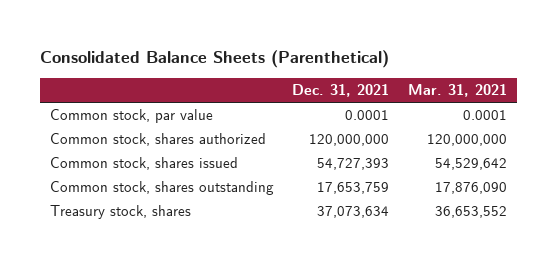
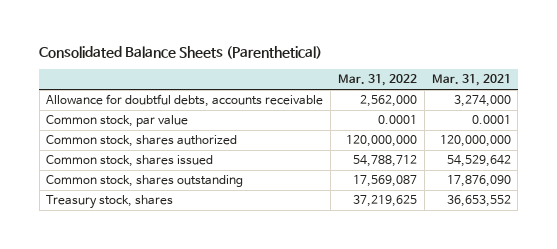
[292,84,390,98] Dec. 31, 2021 -> none
none -> [337,74,417,87] Mar. 31, 2022
none -> [46,94,324,108] Allowance for doubtful debts, accounts receivable

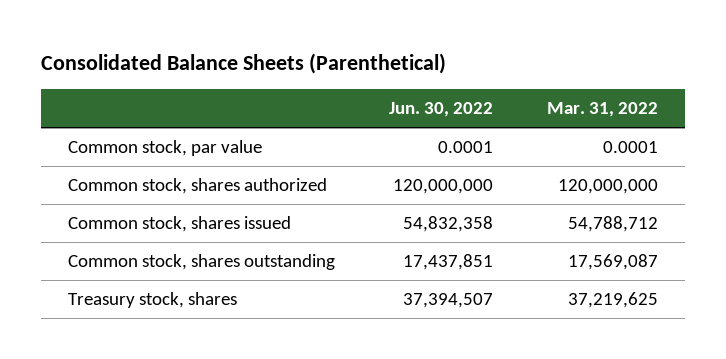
[431,74,511,87] Mar. 31, 2021 -> none
none -> [388,102,493,118] Jun. 30, 2022
[46,94,324,108] Allowance for doubtful debts, accounts receivable -> none

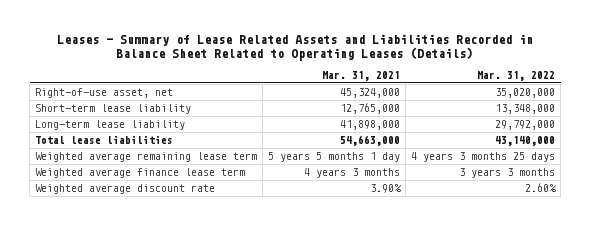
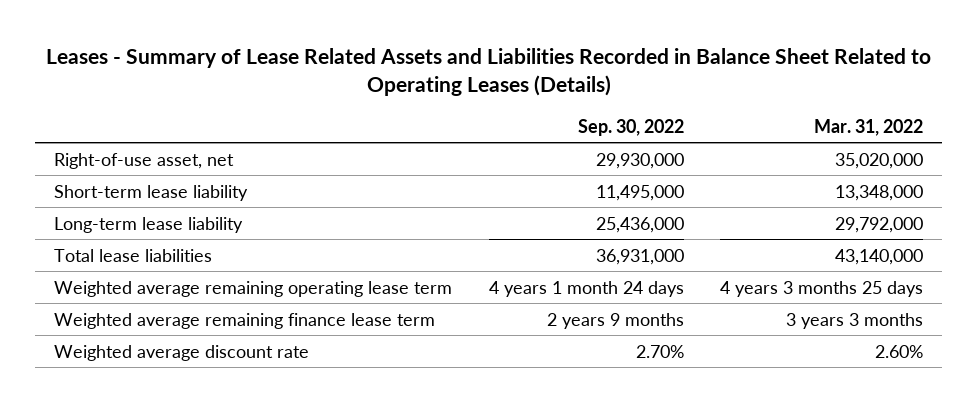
[322,71,401,82] Mar. 31, 2021 -> none
none -> [577,118,684,136] Sep. 30, 2022
[35,152,258,163] Weighted average remaining lease term -> [53,280,452,297] Weighted average remaining operating lease term
[35,168,246,179] Weighted average finance lease term -> [53,312,435,329] Weighted average remaining finance lease term

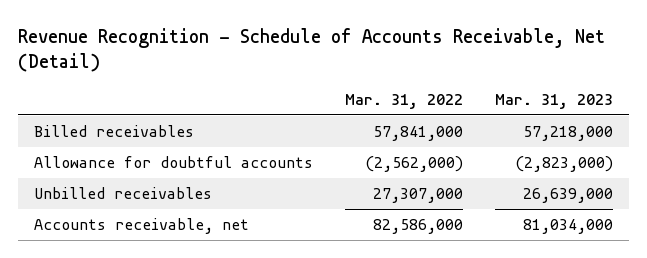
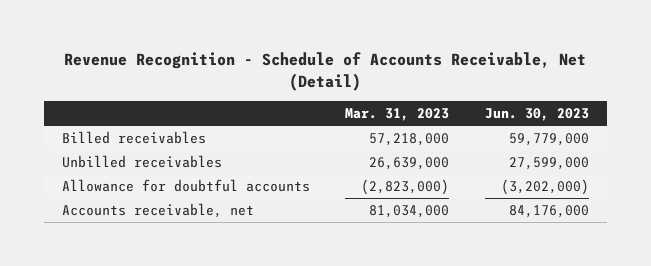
[344,93,463,109] Mar. 31, 2022 -> none
none -> [485,107,590,121] Jun. 30, 2023
[33,155,313,168] Allowance for doubtful accounts -> [61,179,310,193] Allowance for doubtful accounts

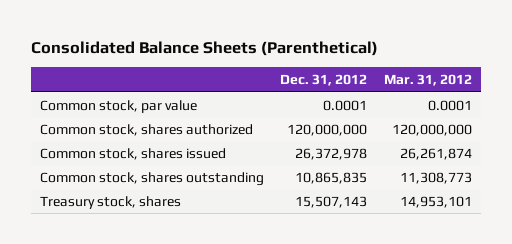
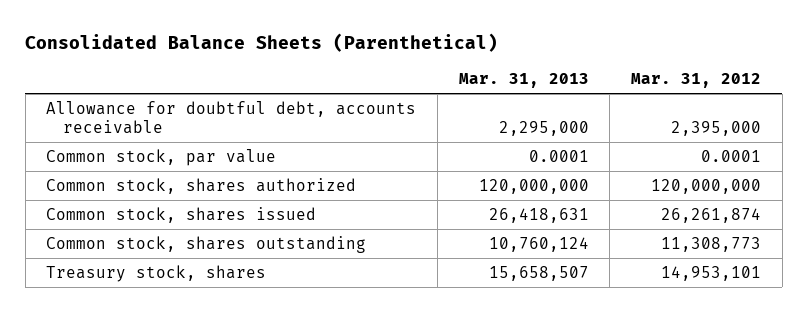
[280,74,368,87] Dec. 31, 2012 -> none
none -> [458,72,589,88] Mar. 31, 2013
none -> [46,101,417,135] Allowance for doubtful debt, accounts receivable

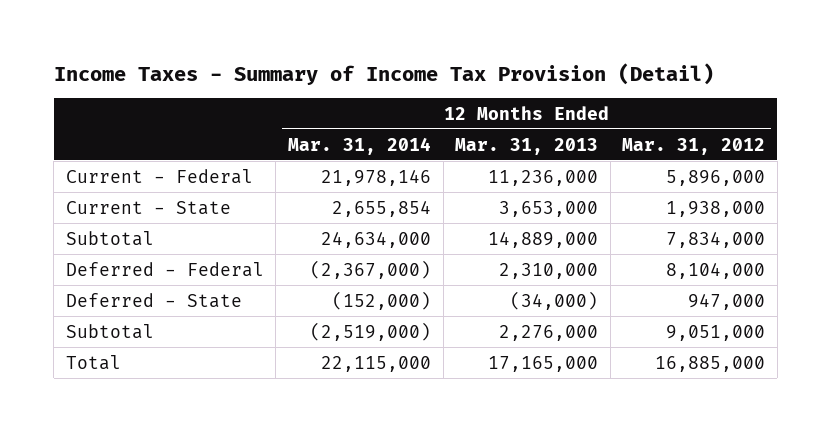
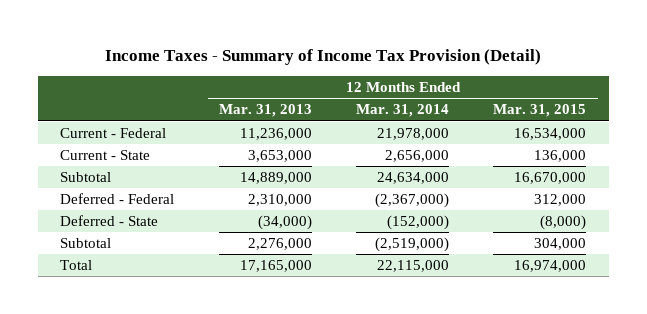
[622,137,766,155] Mar. 31, 2012 -> none
none -> [493,104,587,118] Mar. 31, 2015
[321,168,432,186] 21,978,146 -> [377,127,450,140] 21,978,000
[332,199,432,217] 2,655,854 -> [385,149,450,162] 2,656,000

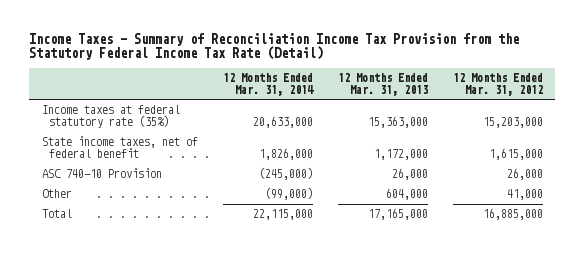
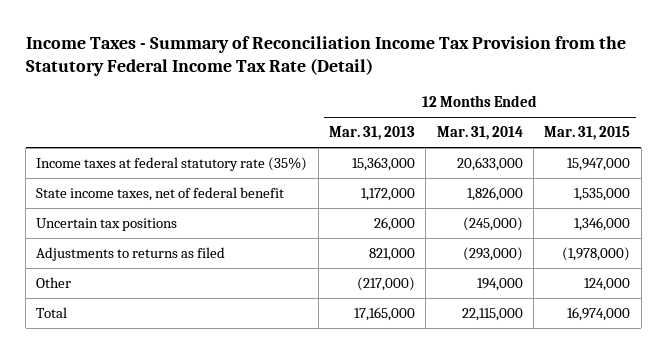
[452,72,543,96] 12 Months Ended Mar. 31, 2012 -> none
none -> [544,126,631,141] Mar. 31, 2015
[41,168,162,179] ASC 740-10 Provision -> [36,218,178,232] Uncertain tax positions
none -> [36,247,226,262] Adjustments to returns as filed
[264,187,313,201] (99,000) -> [476,278,523,292] 194,000
[385,188,428,201] 604,000 -> [357,277,416,292] (217,000)

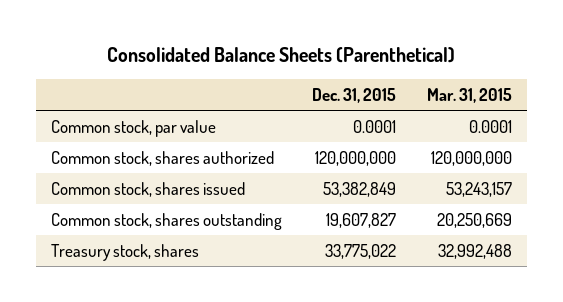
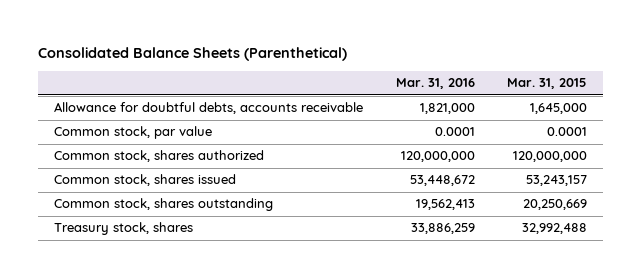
[312,88,397,104] Dec. 31, 2015 -> none
none -> [395,78,475,90] Mar. 31, 2016
none -> [54,102,364,115] Allowance for doubtful debts, accounts receivable

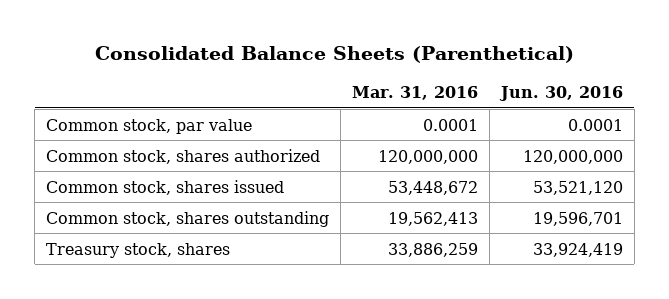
[506,78,587,90] Mar. 31, 2015 -> none
none -> [498,85,623,101] Jun. 30, 2016
[54,102,364,115] Allowance for doubtful debts, accounts receivable -> none

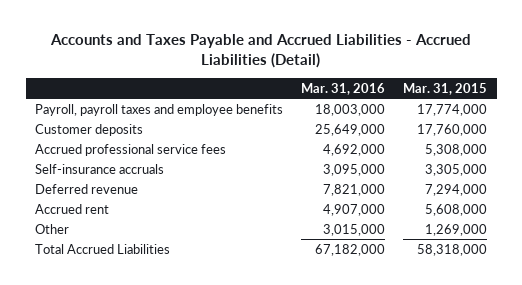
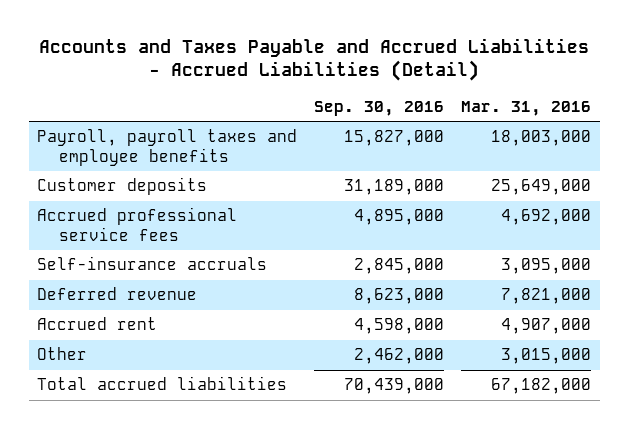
[403,82,488,95] Mar. 31, 2015 -> none
none -> [314,100,445,116] Sep. 30, 2016
[34,243,170,254] Total Accrued Liabilities -> [37,376,288,391] Total accrued liabilities

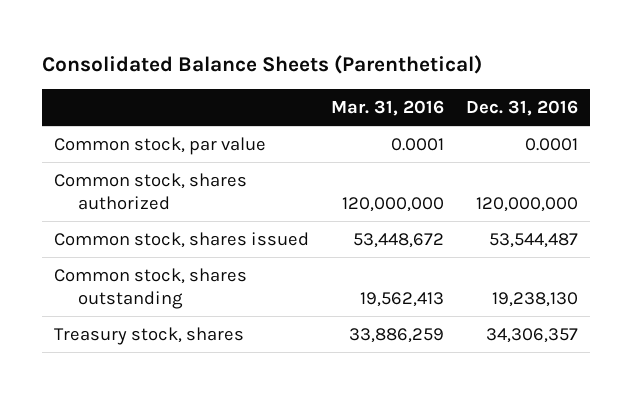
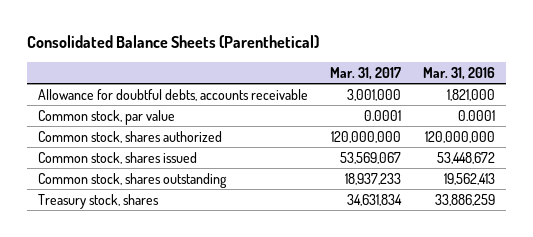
[466,99,579,116] Dec. 31, 2016 -> none
none -> [329,66,401,80] Mar. 31, 2017
none -> [37,88,308,101] Allowance for doubtful debts, accounts receivable

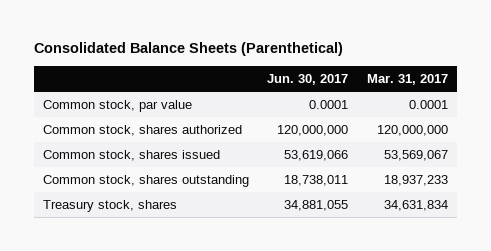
[422,66,495,80] Mar. 31, 2016 -> none
none -> [267,74,349,86] Jun. 30, 2017
[37,88,308,101] Allowance for doubtful debts, accounts receivable -> none

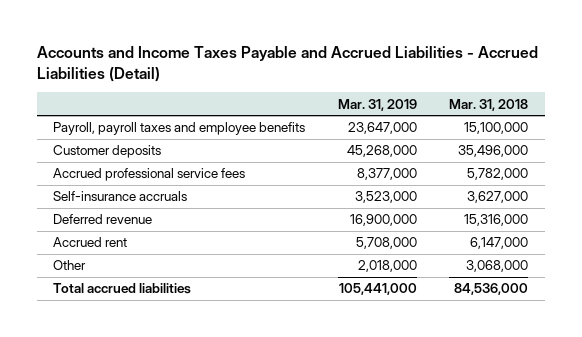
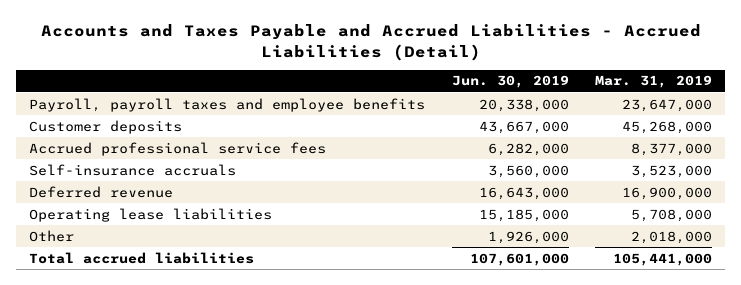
[37,46,539,82] Accounts and Income Taxes Payable and Accrued Liabilities - Accrued Liabilities (Detail) -> [40,24,701,61] Accounts and Taxes Payable and Accrued Liabilities - Accrued Liabilities (Detail)
[449,98,529,111] Mar. 31, 2018 -> none
none -> [451,75,569,89] Jun. 30, 2019
[53,237,128,248] Accrued rent -> [29,207,273,222] Operating lease liabilities

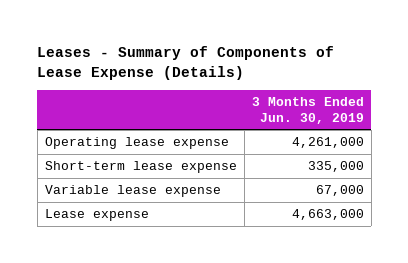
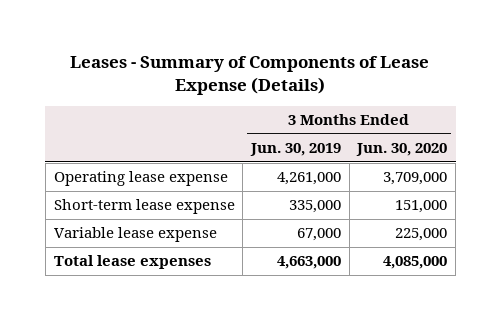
none -> [356,142,448,156] Jun. 30, 2020
[44,209,149,222] Lease expense -> [53,255,211,270] Total lease expenses

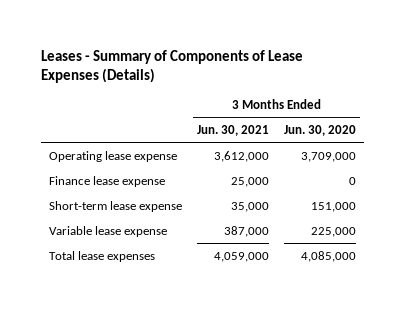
[70,56,430,96] Leases - Summary of Components of Lease Expense (Details) -> [41,49,304,83] Leases - Summary of Components of Lease Expenses (Details)
[249,142,341,156] Jun. 30, 2019 -> none
none -> [197,124,270,136] Jun. 30, 2021
none -> [48,175,165,187] Finance lease expense

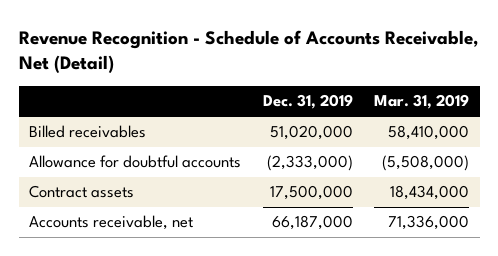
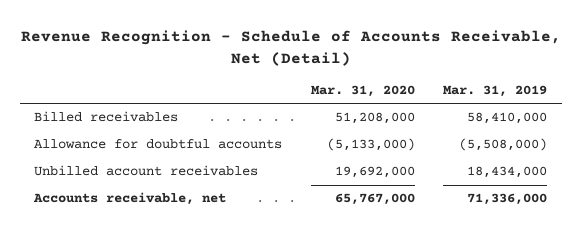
[262,94,353,110] Dec. 31, 2019 -> none
none -> [310,85,415,98] Mar. 31, 2020
[29,185,135,199] Contract assets -> [33,165,258,177] Unbilled account receivables

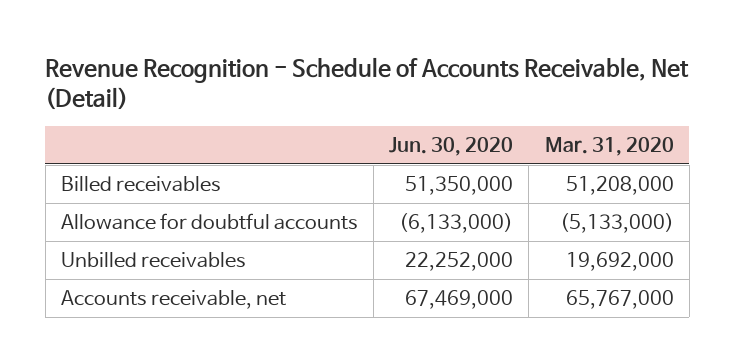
[443,85,548,98] Mar. 31, 2019 -> none
none -> [389,136,514,156] Jun. 30, 2020
[33,165,258,177] Unbilled account receivables -> [60,251,246,268] Unbilled receivables

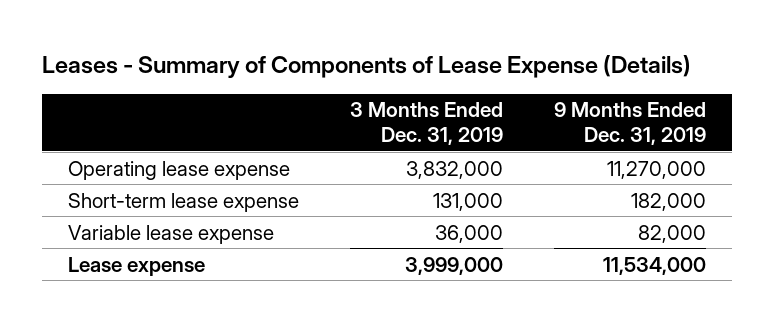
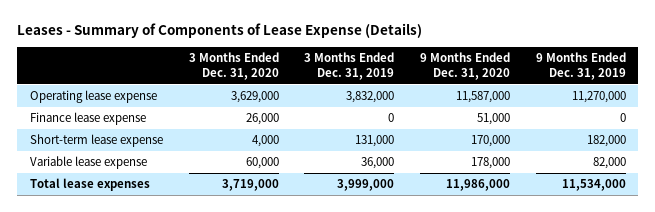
none -> [188,52,279,80] 3 Months Ended Dec. 31, 2020
none -> [419,52,510,80] 9 Months Ended Dec. 31, 2020
none -> [29,112,146,126] Finance lease expense
[67,256,205,276] Lease expense -> [29,178,150,192] Total lease expenses

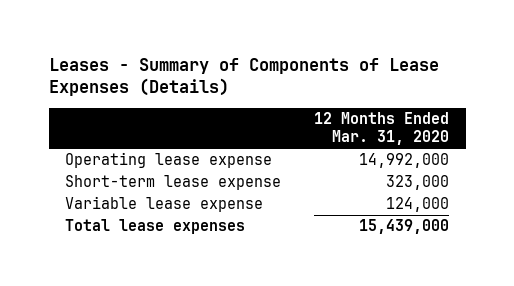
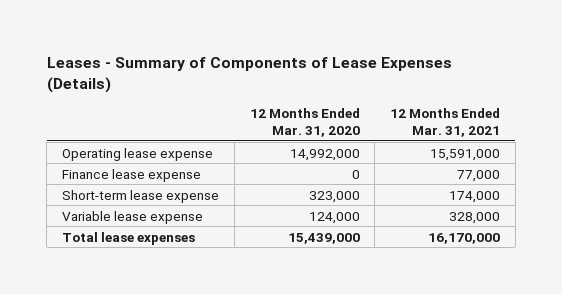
none -> [390,108,501,137] 12 Months Ended Mar. 31, 2021
none -> [62,168,202,182] Finance lease expense

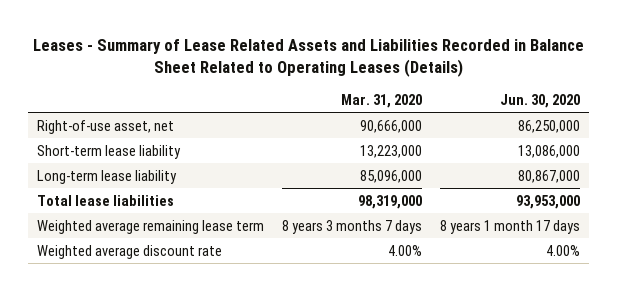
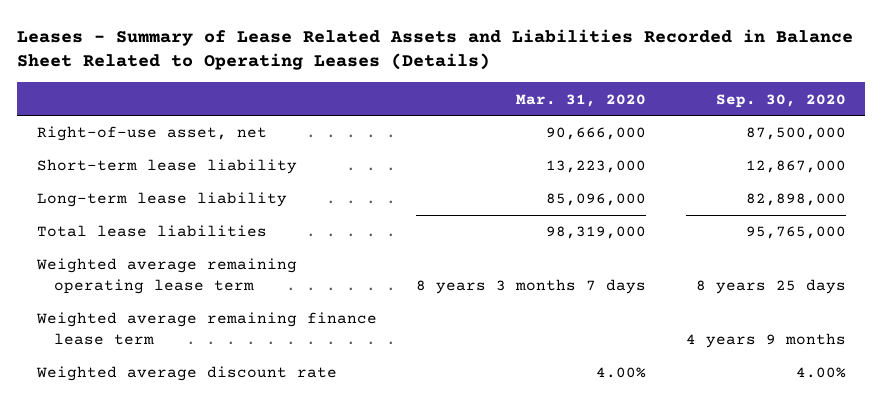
[500,94,581,109] Jun. 30, 2020 -> none
none -> [715,93,846,108] Sep. 30, 2020
[37,219,265,234] Weighted average remaining lease term -> [35,258,297,294] Weighted average remaining operating lease term
none -> [35,312,377,345] Weighted average remaining finance lease term

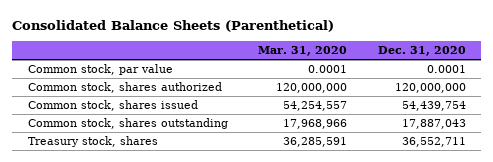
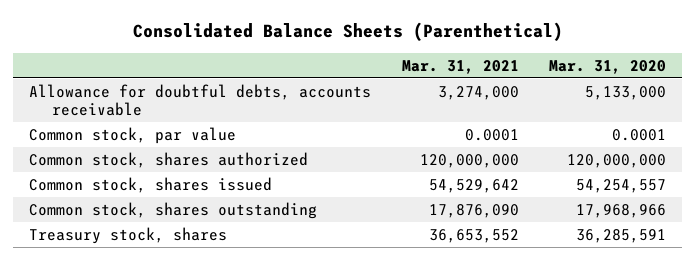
[377,46,466,57] Dec. 31, 2020 -> none
none -> [401,59,519,74] Mar. 31, 2021
none -> [28,83,371,117] Allowance for doubtful debts, accounts receivable

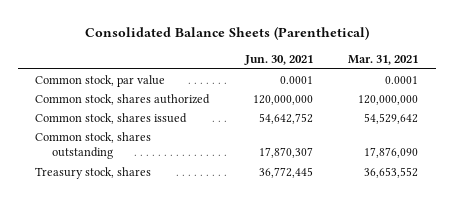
[549,59,667,74] Mar. 31, 2020 -> none
none -> [243,55,313,66] Jun. 30, 2021
[28,83,371,117] Allowance for doubtful debts, accounts receivable -> none

